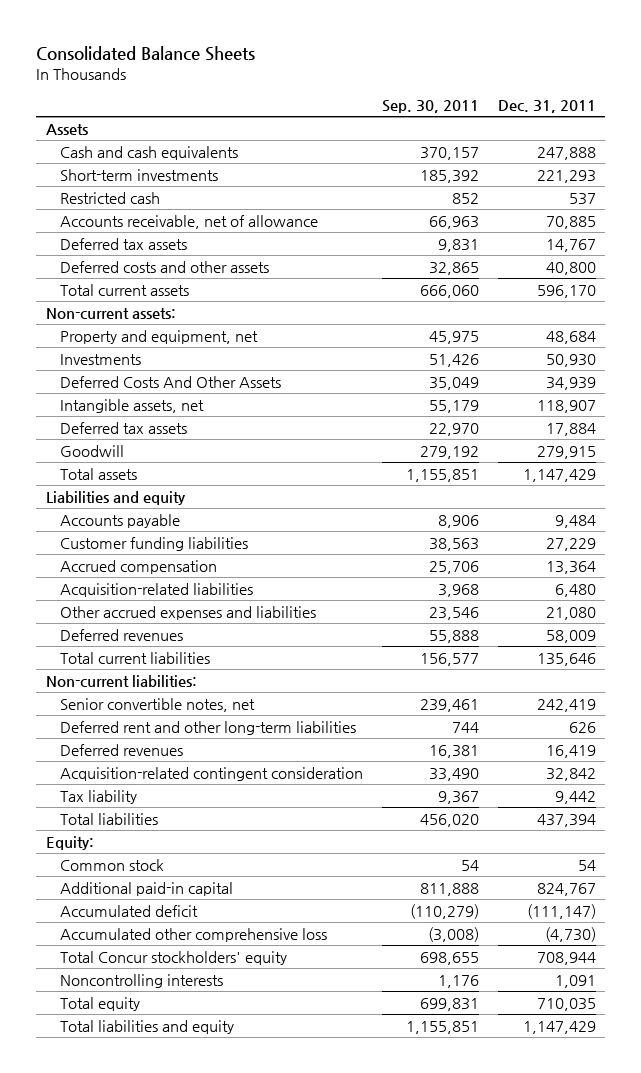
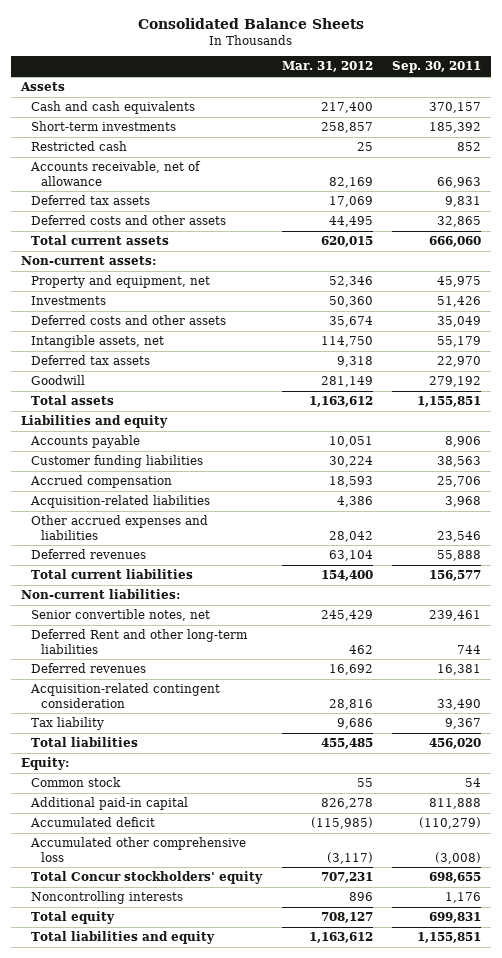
[497,100,596,114] Dec. 31, 2011 -> none
none -> [281,61,373,73] Mar. 31, 2012
[59,375,281,388] Deferred Costs And Other Assets -> [31,315,227,326] Deferred costs and other assets
[59,720,356,735] Deferred rent and other long-term liabilities -> [31,629,249,654] Deferred Rent and other long-term liabilities

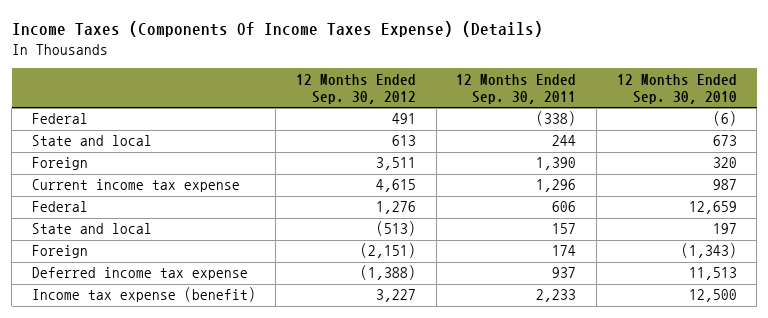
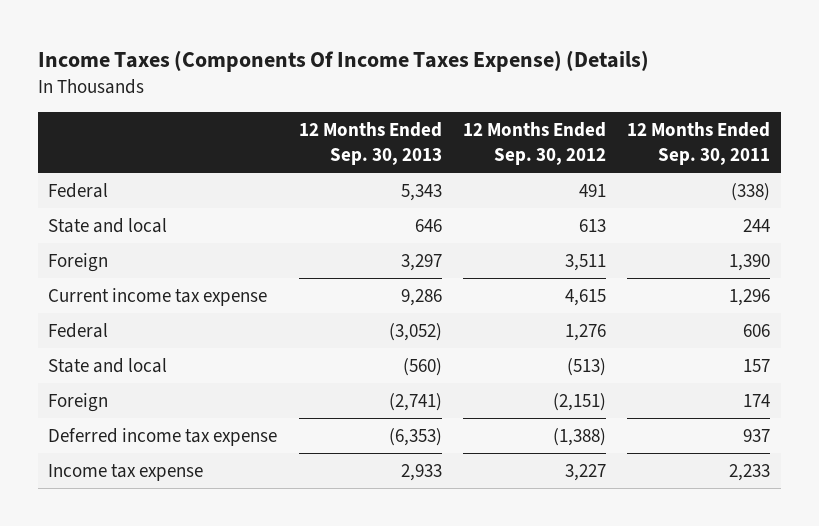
[616,73,737,105] 12 Months Ended Sep. 30, 2010 -> none
none -> [298,122,442,165] 12 Months Ended Sep. 30, 2013
[31,287,256,303] Income tax expense (benefit) -> [48,464,204,482] Income tax expense

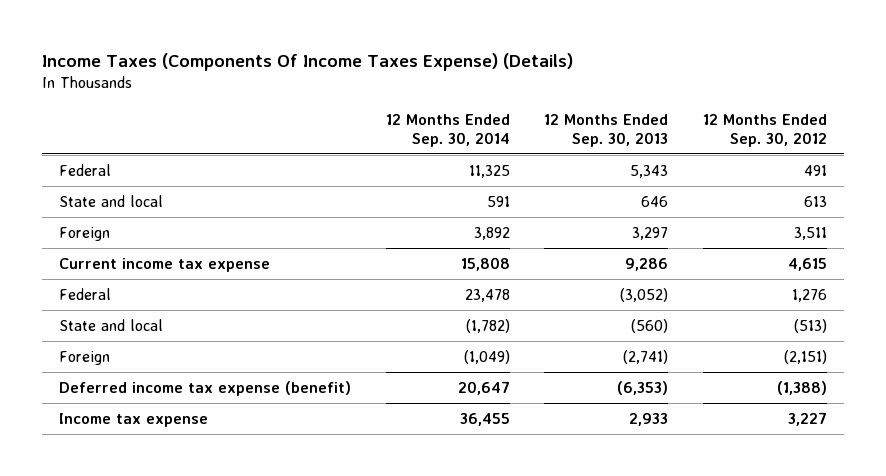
[627,122,771,165] 12 Months Ended Sep. 30, 2011 -> none
none -> [385,113,510,147] 12 Months Ended Sep. 30, 2014
[48,428,278,447] Deferred income tax expense -> [58,380,351,396] Deferred income tax expense (benefit)

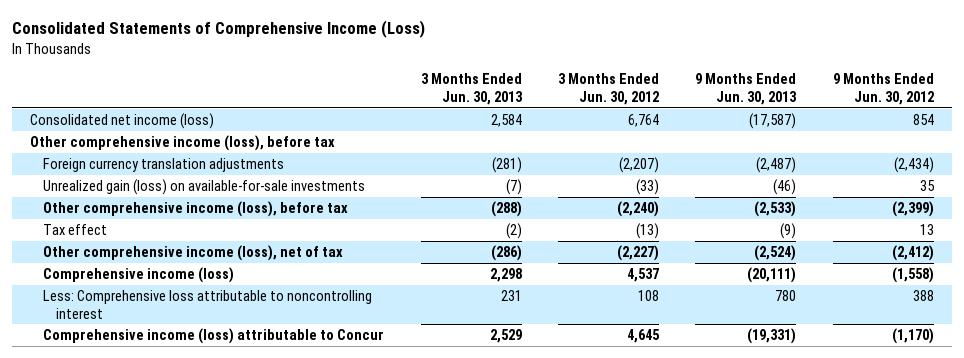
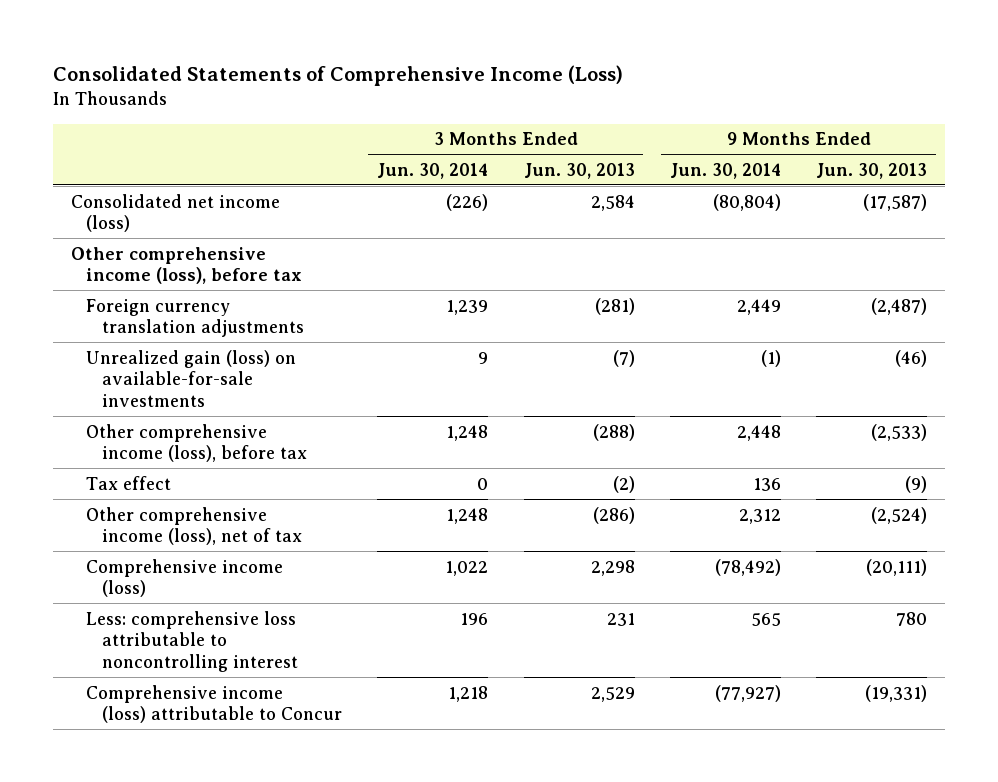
[558,73,660,105] 3 Months Ended Jun. 30, 2012 -> none
[832,73,934,105] 9 Months Ended Jun. 30, 2012 -> none
none -> [377,162,489,179] Jun. 30, 2014
none -> [669,162,781,179] Jun. 30, 2014
[43,290,373,319] Less: Comprehensive loss attributable to noncontrolling interest -> [86,610,298,672] Less: comprehensive loss attributable to noncontrolling interest

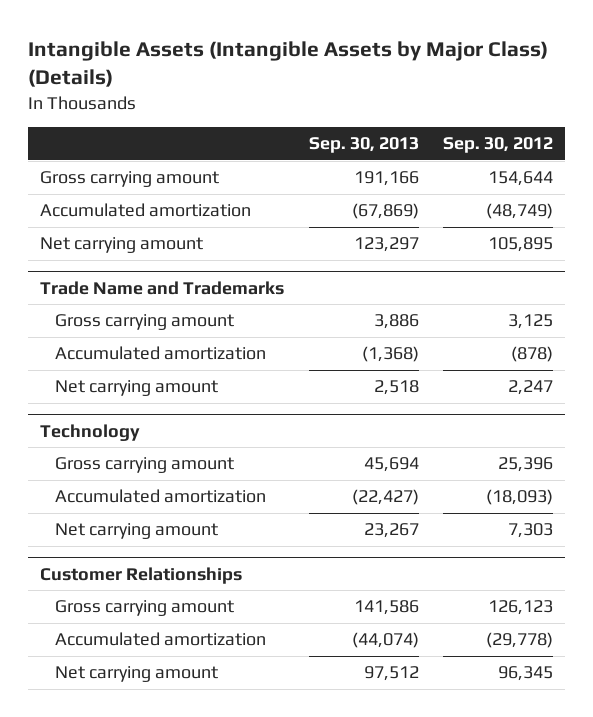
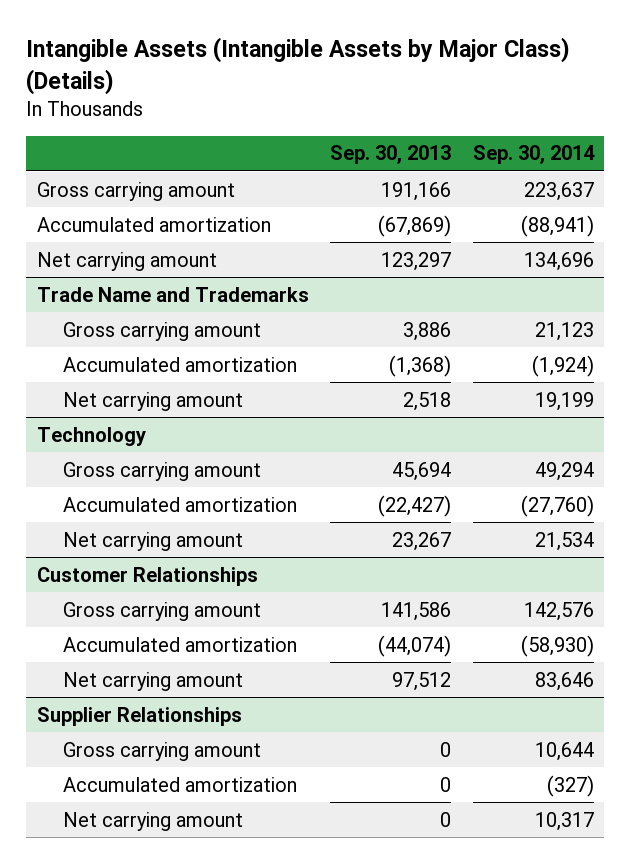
[443,137,554,154] Sep. 30, 2012 -> none
none -> [472,145,595,165] Sep. 30, 2014
none -> [36,706,242,726] Supplier Relationships
none -> [62,741,261,761] Gross carrying amount
none -> [62,776,297,792] Accumulated amortization
none -> [62,811,243,831] Net carrying amount

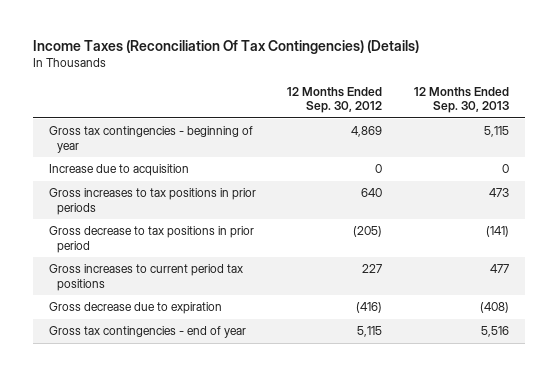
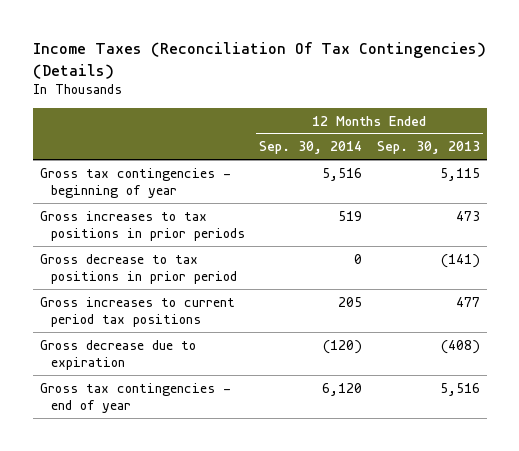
[287,86,383,114] 12 Months Ended Sep. 30, 2012 -> none
none -> [259,141,363,155] Sep. 30, 2014
[48,164,189,177] Increase due to acquisition -> none

